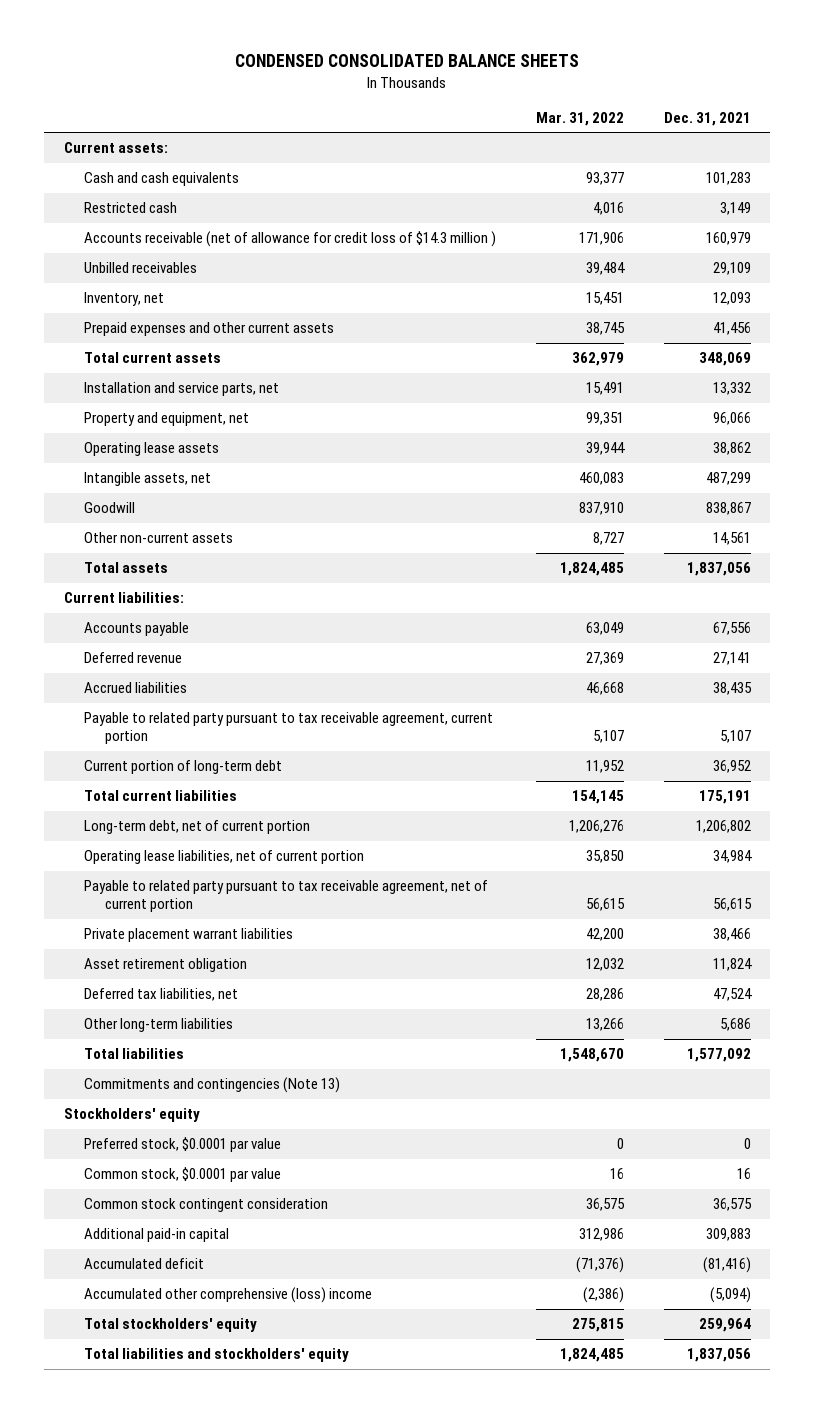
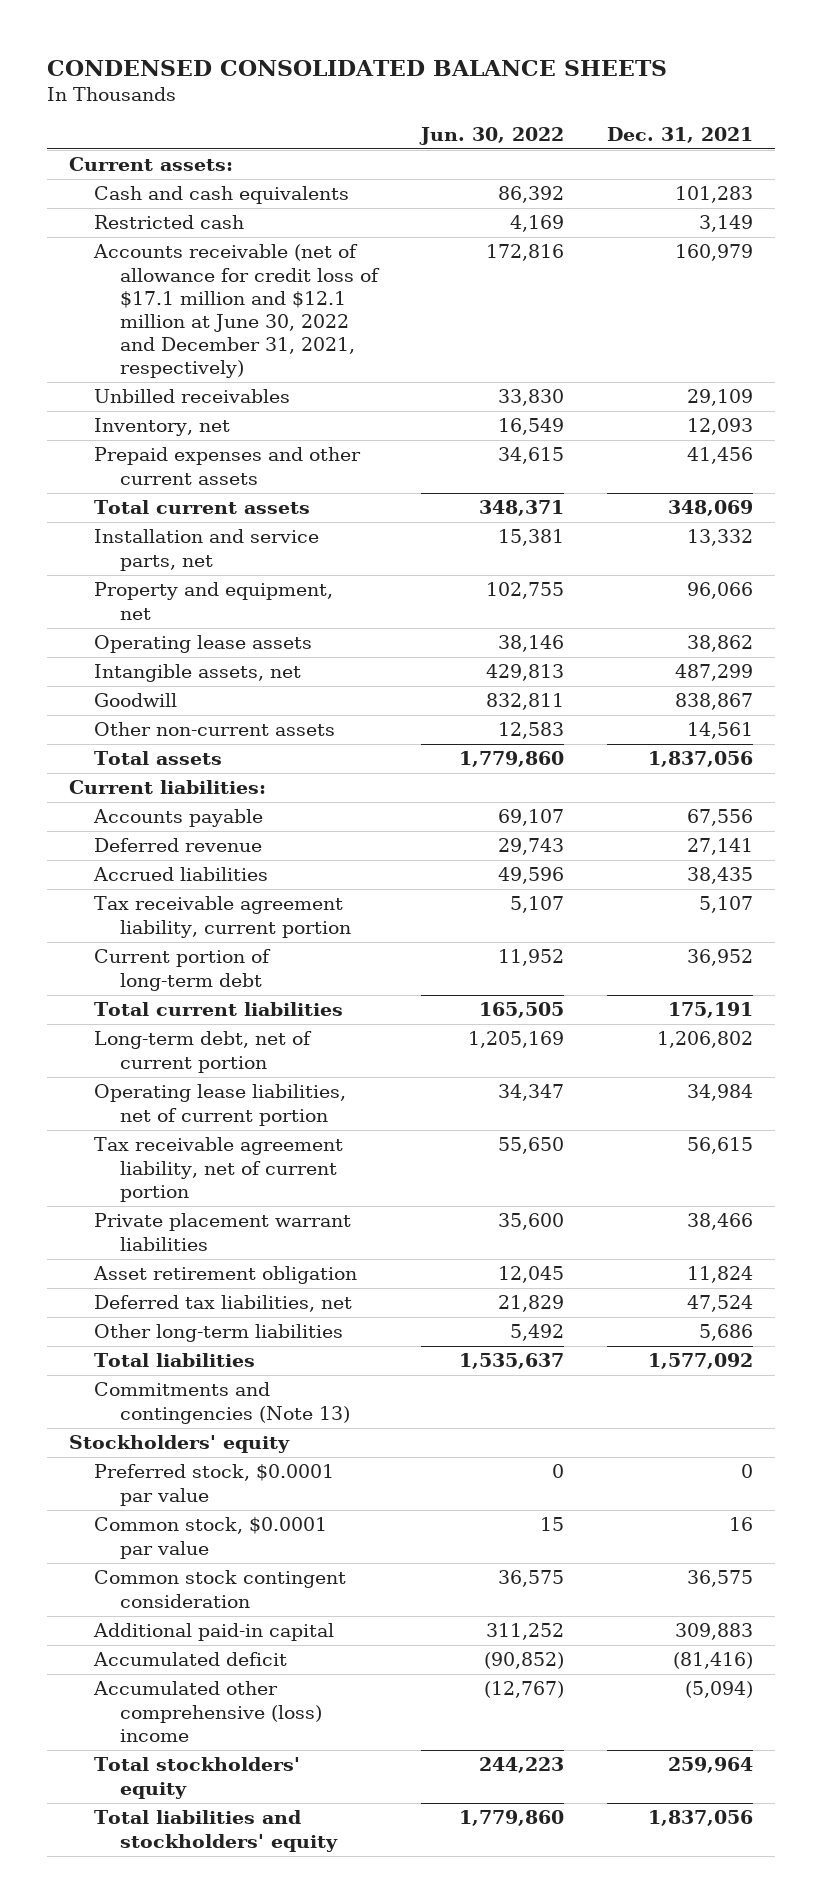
[535,111,624,126] Mar. 31, 2022 -> none
none -> [419,126,565,145] Jun. 30, 2022
[84,231,497,248] Accounts receivable (net of allowance for credit loss of $14.3 million ) -> [93,244,381,379] Accounts receivable (net of allowance for credit loss of $17.1 million and $12.1 million at June 30, 2022 and December 31, 2021, respectively)
[84,712,494,745] Payable to related party pursuant to tax receivable agreement, current portion -> [94,896,352,938] Tax receivable agreement liability, current portion
[84,880,489,913] Payable to related party pursuant to tax receivable agreement, net of current portion -> [94,1137,344,1202] Tax receivable agreement liability, net of current portion

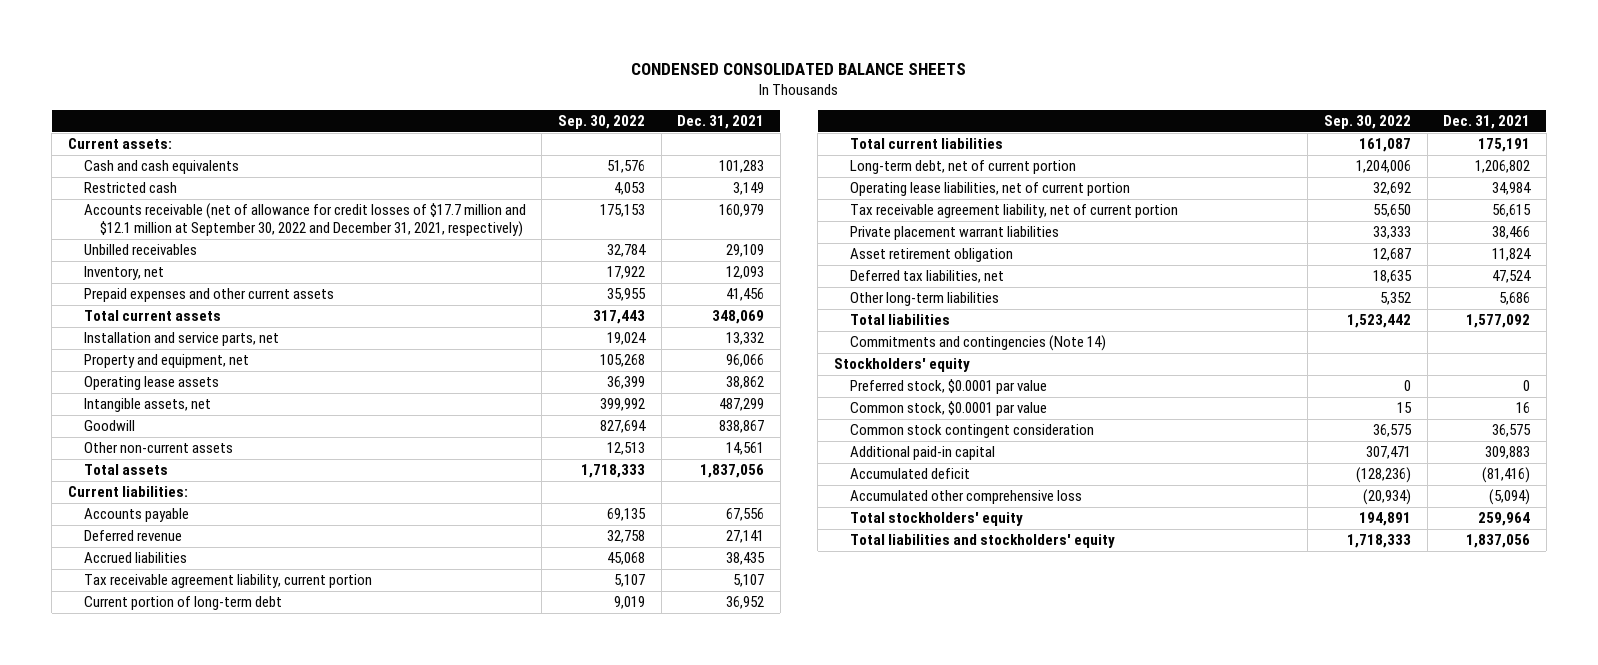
[419,126,565,145] Jun. 30, 2022 -> none
none -> [558,115,646,130] Sep. 30, 2022
[93,244,381,379] Accounts receivable (net of allowance for credit loss of $17.1 million and $12.1 million at June 30, 2022 and December 31, 2021, respectively) -> [83,203,526,238] Accounts receivable (net of allowance for credit losses of $17.7 million and $12.1 million at September 30, 2022 and December 31, 2021, respectively)
[94,1382,351,1424] Commitments and contingencies (Note 13) -> [849,335,1106,352] Commitments and contingencies (Note 14)
[93,1681,323,1742] Accumulated other comprehensive (loss) income -> [849,490,1082,505] Accumulated other comprehensive loss

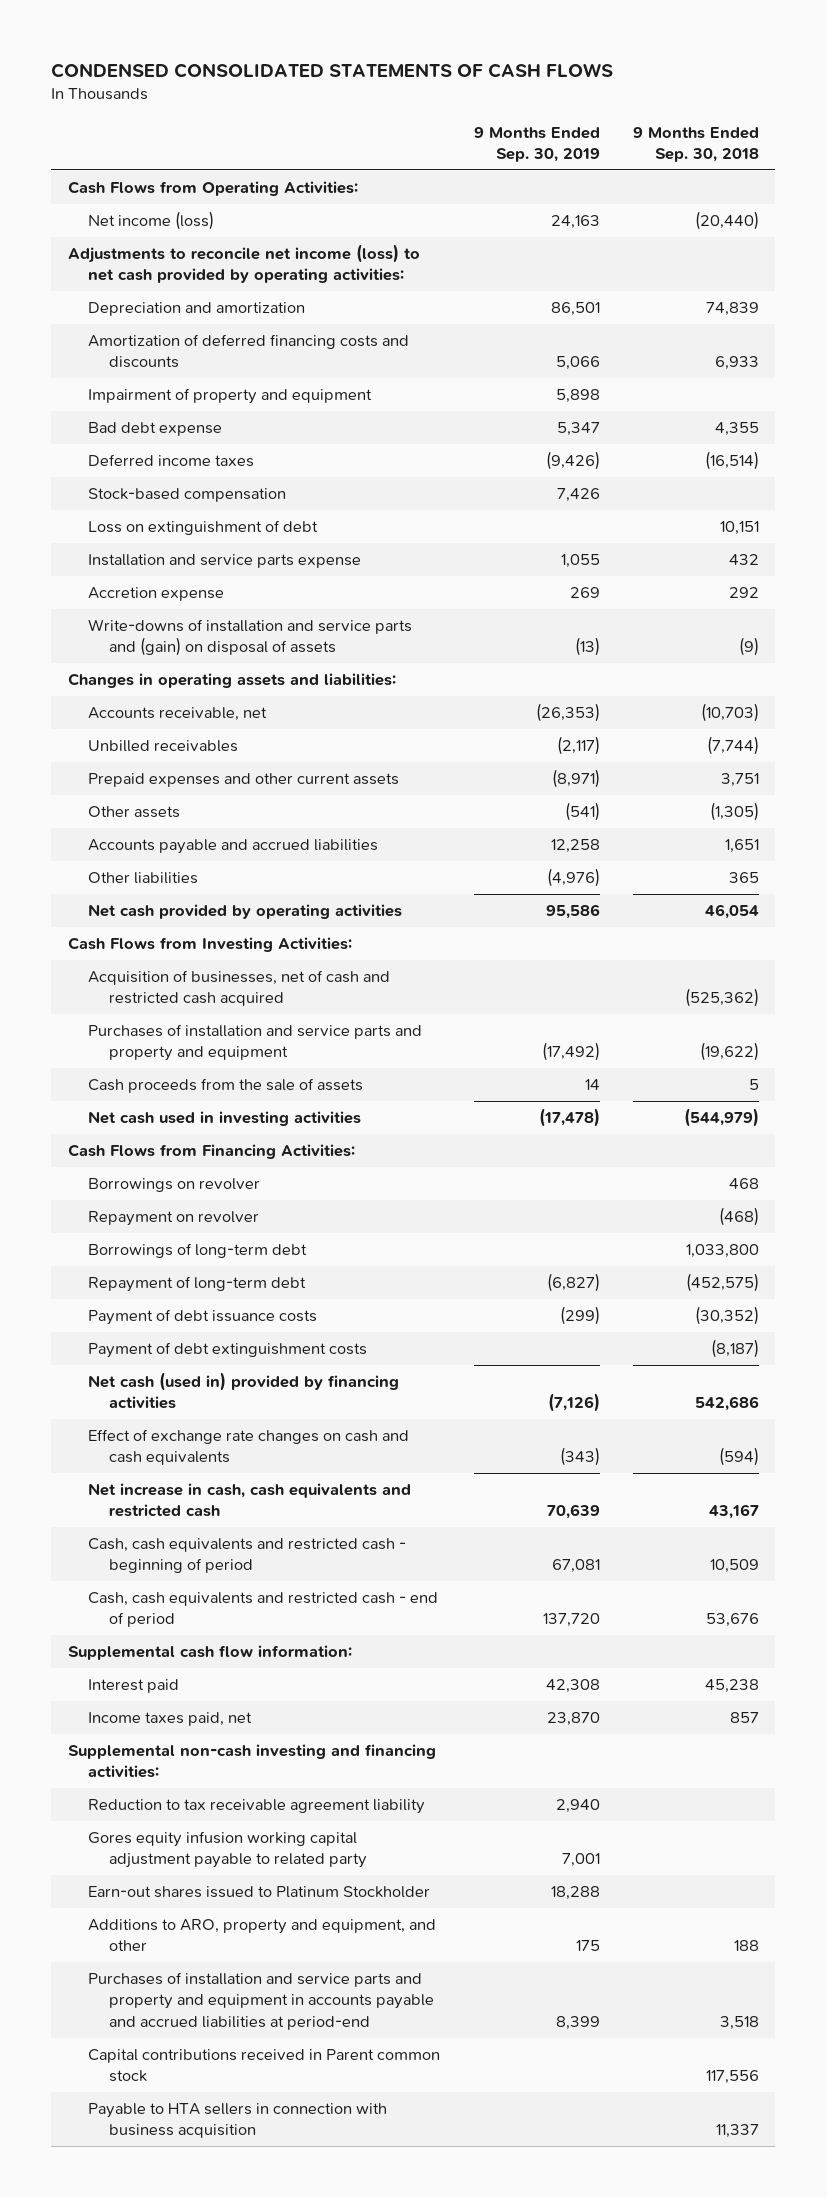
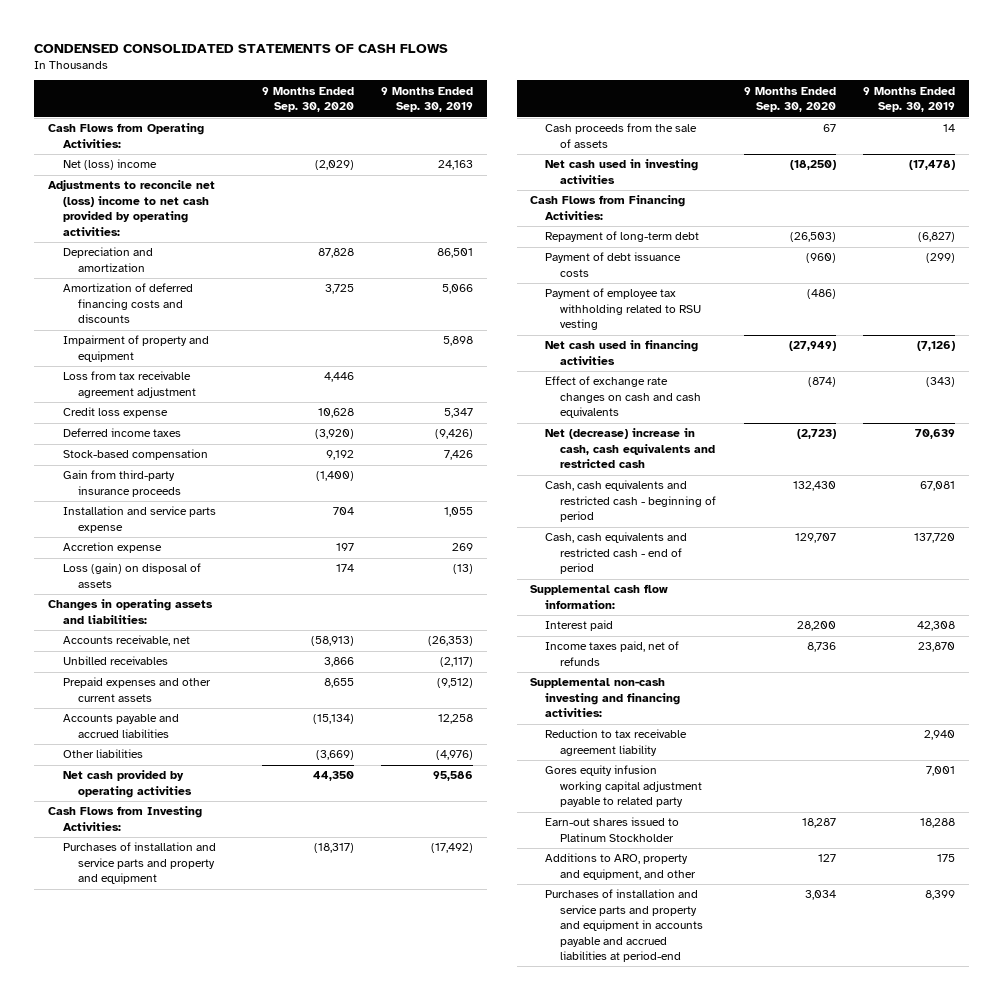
[632,126,759,162] 9 Months Ended Sep. 30, 2018 -> none
none -> [261,86,354,113] 9 Months Ended Sep. 30, 2020
[88,211,215,231] Net income (loss) -> [63,159,158,171] Net (loss) income
[67,244,420,284] Adjustments to reconcile net income (loss) to net cash provided by operating activities: -> [47,180,215,236] Adjustments to reconcile net (loss) income to net cash provided by operating activities:
none -> [63,371,197,398] Loss from tax receivable agreement adjustment
[88,422,223,437] Bad debt expense -> [63,407,169,419] Credit loss expense
[88,520,319,536] Loss on extinguishment of debt -> none
none -> [63,470,182,497] Gain from third-party insurance proceeds
[88,619,413,657] Write-downs of installation and service parts and (gain) on disposal of assets -> none
none -> [63,563,202,588] Loss (gain) on disposal of assets
[88,806,181,819] Other assets -> none
[551,769,600,789] (8,971) -> [437,678,474,689] (9,512)
[88,970,391,1007] Acquisition of businesses, net of cash and restricted cash acquired -> none
[88,1178,261,1193] Borrowings on revolver -> none
[88,1211,260,1227] Repayment on revolver -> none
[88,1243,308,1259] Borrowings of long-term debt -> none
[88,1342,368,1359] Payment of debt extinguishment costs -> none
none -> [545,288,702,331] Payment of employee tax withholding related to RSU vesting
[88,1372,400,1410] Net cash (used in) provided by financing activities -> [545,340,699,365] Net cash used in financing activities
[88,1483,412,1518] Net increase in cash, cash equivalents and restricted cash -> [545,428,716,469] Net (decrease) increase in cash, cash equivalents and restricted cash
[88,1712,253,1727] Income taxes paid, net -> [545,641,680,666] Income taxes paid, net of refunds
[88,2049,441,2083] Capital contributions received in Parent common stock -> none
[88,2103,388,2139] Payable to HTA sellers in connection with business acquisition -> none

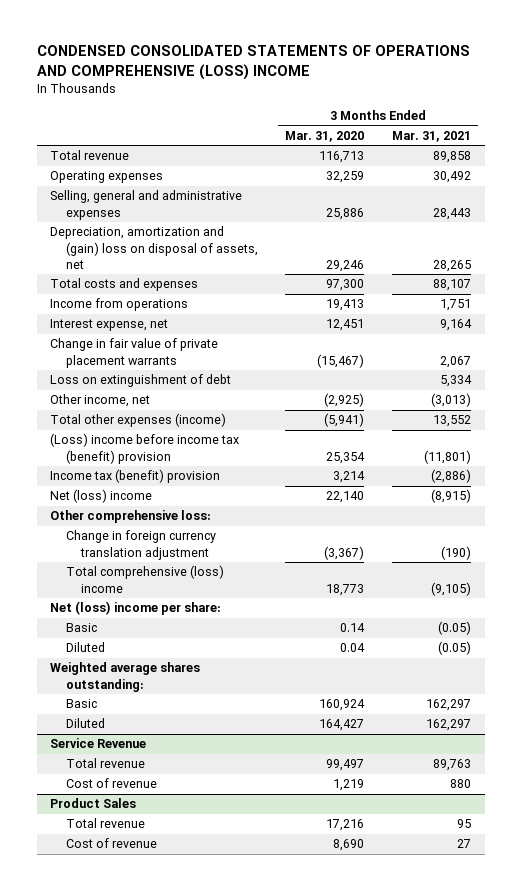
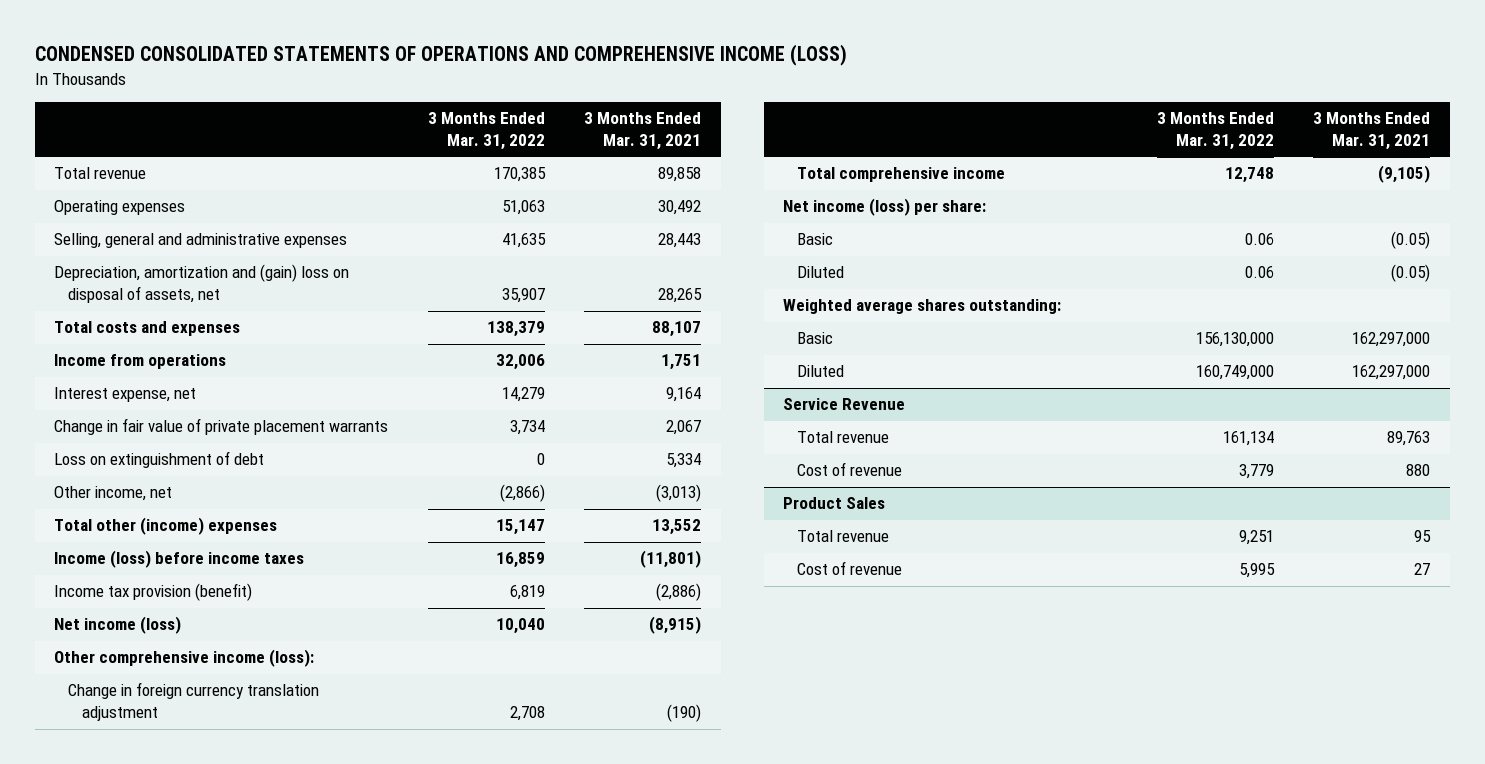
[36,45,470,80] CONDENSED CONSOLIDATED STATEMENTS OF OPERATIONS AND COMPREHENSIVE (LOSS) INCOME -> [34,44,847,67] CONDENSED CONSOLIDATED STATEMENTS OF OPERATIONS AND COMPREHENSIVE INCOME (LOSS)
[285,130,365,142] Mar. 31, 2020 -> none
none -> [427,112,545,151] 3 Months Ended Mar. 31, 2022
[50,413,227,428] Total other expenses (income) -> [54,517,278,536] Total other (income) expenses
[50,433,240,464] (Loss) income before income tax (benefit) provision -> [54,550,305,569] Income (loss) before income taxes
[50,469,221,484] Income tax (benefit) provision -> [54,583,253,602] Income tax provision (benefit)
[50,489,153,504] Net (loss) income -> [54,616,182,635] Net income (loss)
[50,510,212,524] Other comprehensive loss: -> [54,649,315,668] Other comprehensive income (loss):
[65,565,224,593] Total comprehensive (loss) income -> [797,167,1006,183] Total comprehensive income
[50,601,222,616] Net (loss) income per share: -> [783,198,987,217] Net income (loss) per share:
[425,699,471,712] 162,297 -> [1352,332,1431,348] 162,297,000
[425,719,471,732] 162,297 -> [1352,365,1431,381] 162,297,000

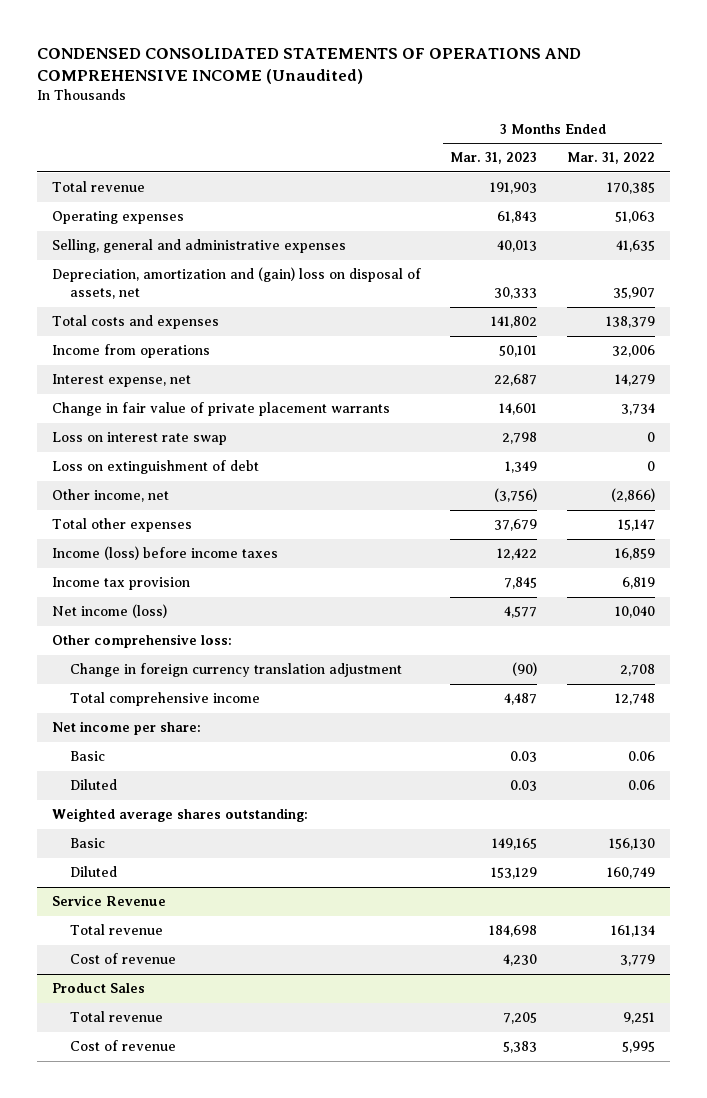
[34,44,847,67] CONDENSED CONSOLIDATED STATEMENTS OF OPERATIONS AND COMPREHENSIVE INCOME (LOSS) -> [37,48,582,84] CONDENSED CONSOLIDATED STATEMENTS OF OPERATIONS AND COMPREHENSIVE INCOME (Unaudited)
[584,112,702,151] 3 Months Ended Mar. 31, 2021 -> none
none -> [450,152,538,165] Mar. 31, 2023
none -> [51,432,227,446] Loss on interest rate swap
[54,517,278,536] Total other (income) expenses -> [51,518,192,533] Total other expenses
[54,583,253,602] Income tax provision (benefit) -> [51,577,190,591] Income tax provision
[54,649,315,668] Other comprehensive income (loss): -> [51,634,232,649] Other comprehensive loss:
[783,198,987,217] Net income (loss) per share: -> [51,721,201,736] Net income per share:
[1195,332,1274,348] 156,130,000 -> [608,838,655,851] 156,130
[1195,365,1274,381] 160,749,000 -> [606,867,655,880] 160,749

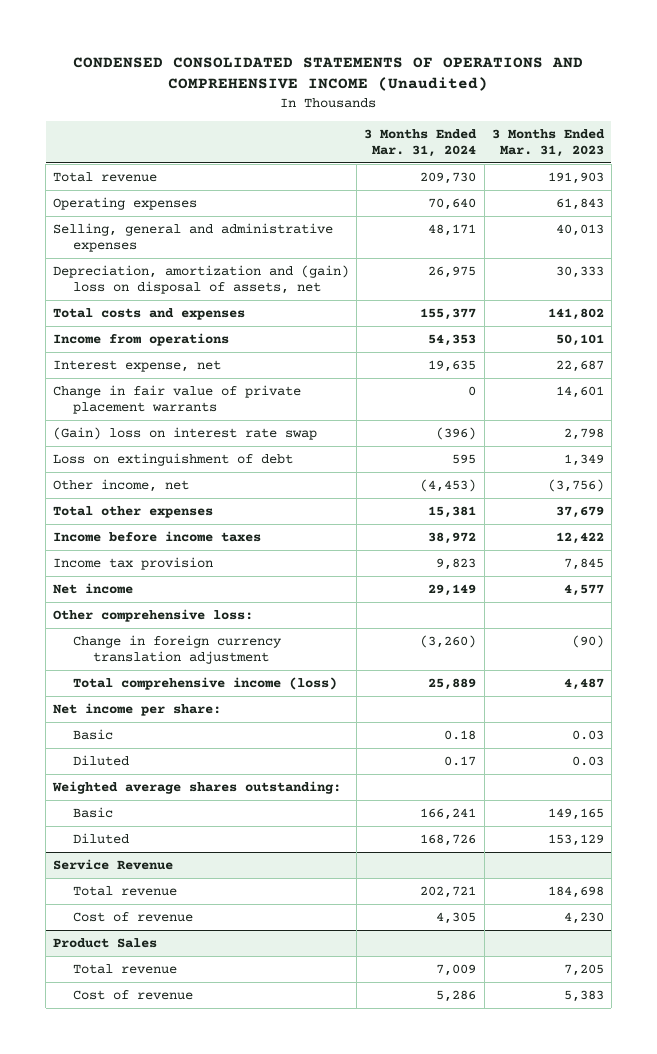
[566,152,655,165] Mar. 31, 2022 -> none
none -> [364,128,478,157] 3 Months Ended Mar. 31, 2024
[51,432,227,446] Loss on interest rate swap -> [53,426,318,440] (Gain) loss on interest rate swap
[51,546,278,561] Income (loss) before income taxes -> [53,530,262,542] Income before income taxes
[51,604,167,619] Net income (loss) -> [53,582,134,594] Net income
[69,692,260,707] Total comprehensive income -> [72,676,337,690] Total comprehensive income (loss)

